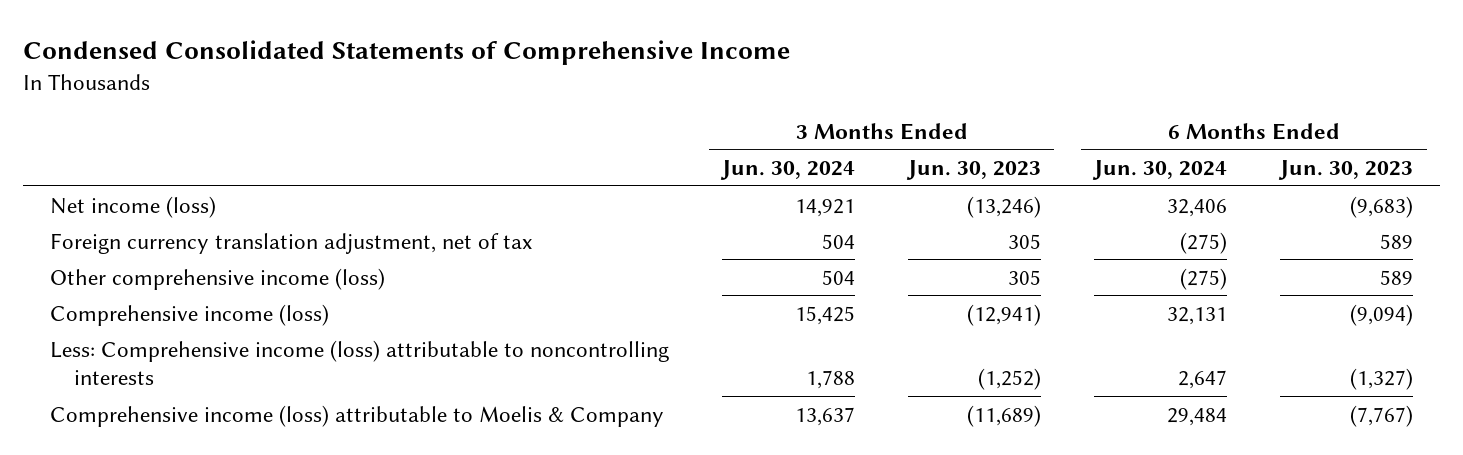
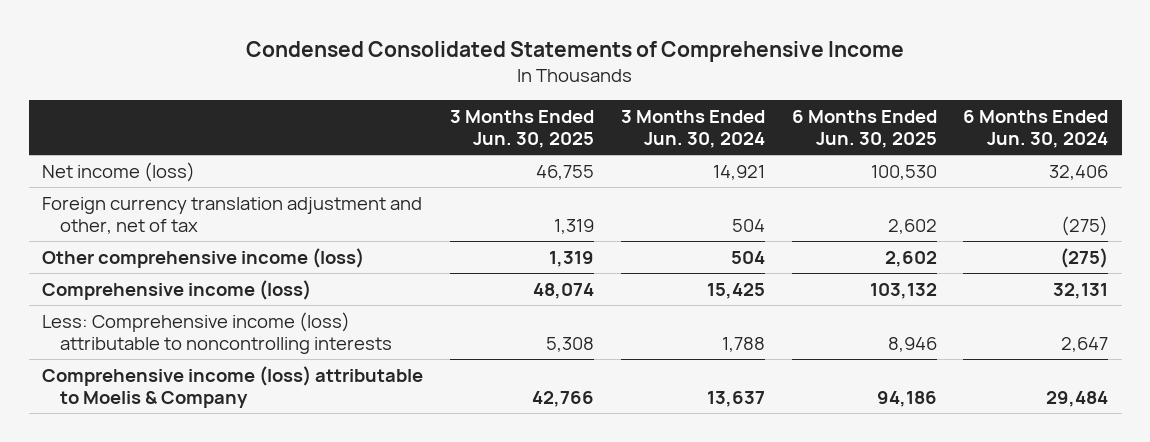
[906,160,1042,181] Jun. 30, 2023 -> none
[1278,160,1414,181] Jun. 30, 2023 -> none
none -> [449,109,594,149] 3 Months Ended Jun. 30, 2025
none -> [791,109,937,149] 6 Months Ended Jun. 30, 2025
[49,232,532,254] Foreign currency translation adjustment, net of tax -> [42,196,423,234] Foreign currency translation adjustment and other, net of tax

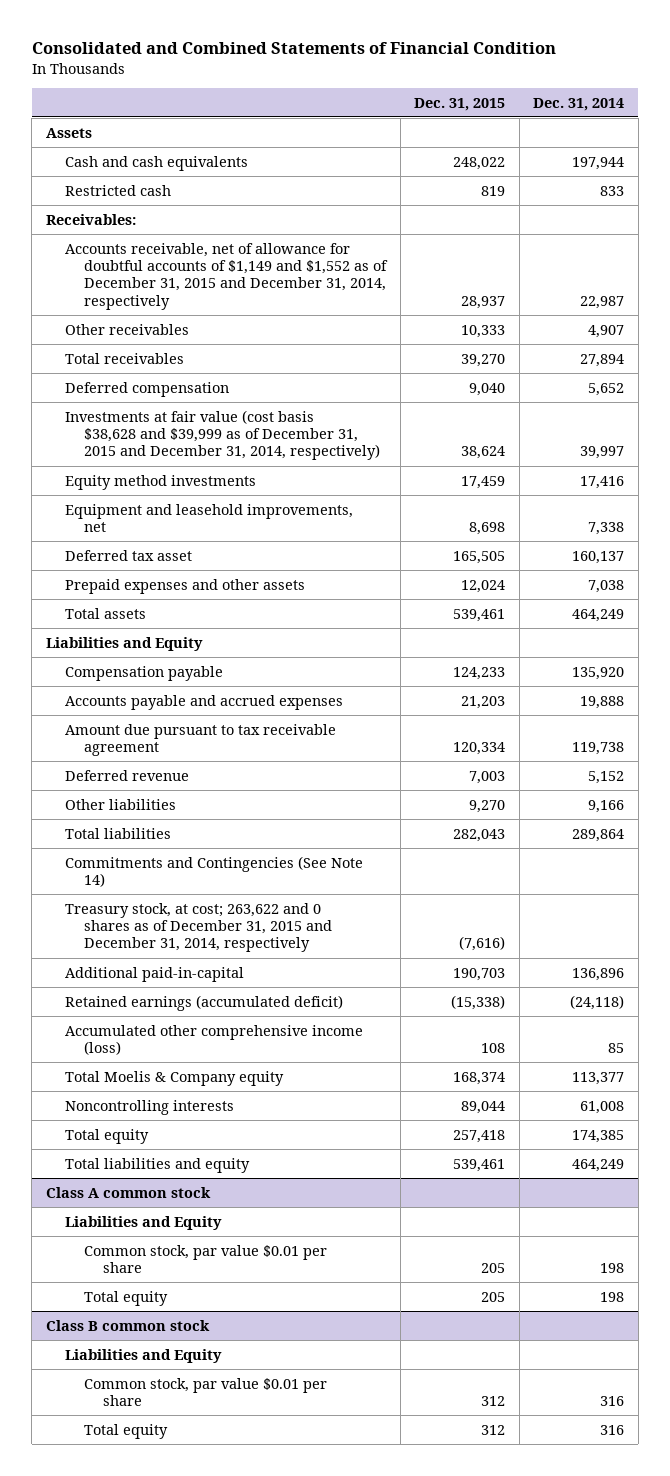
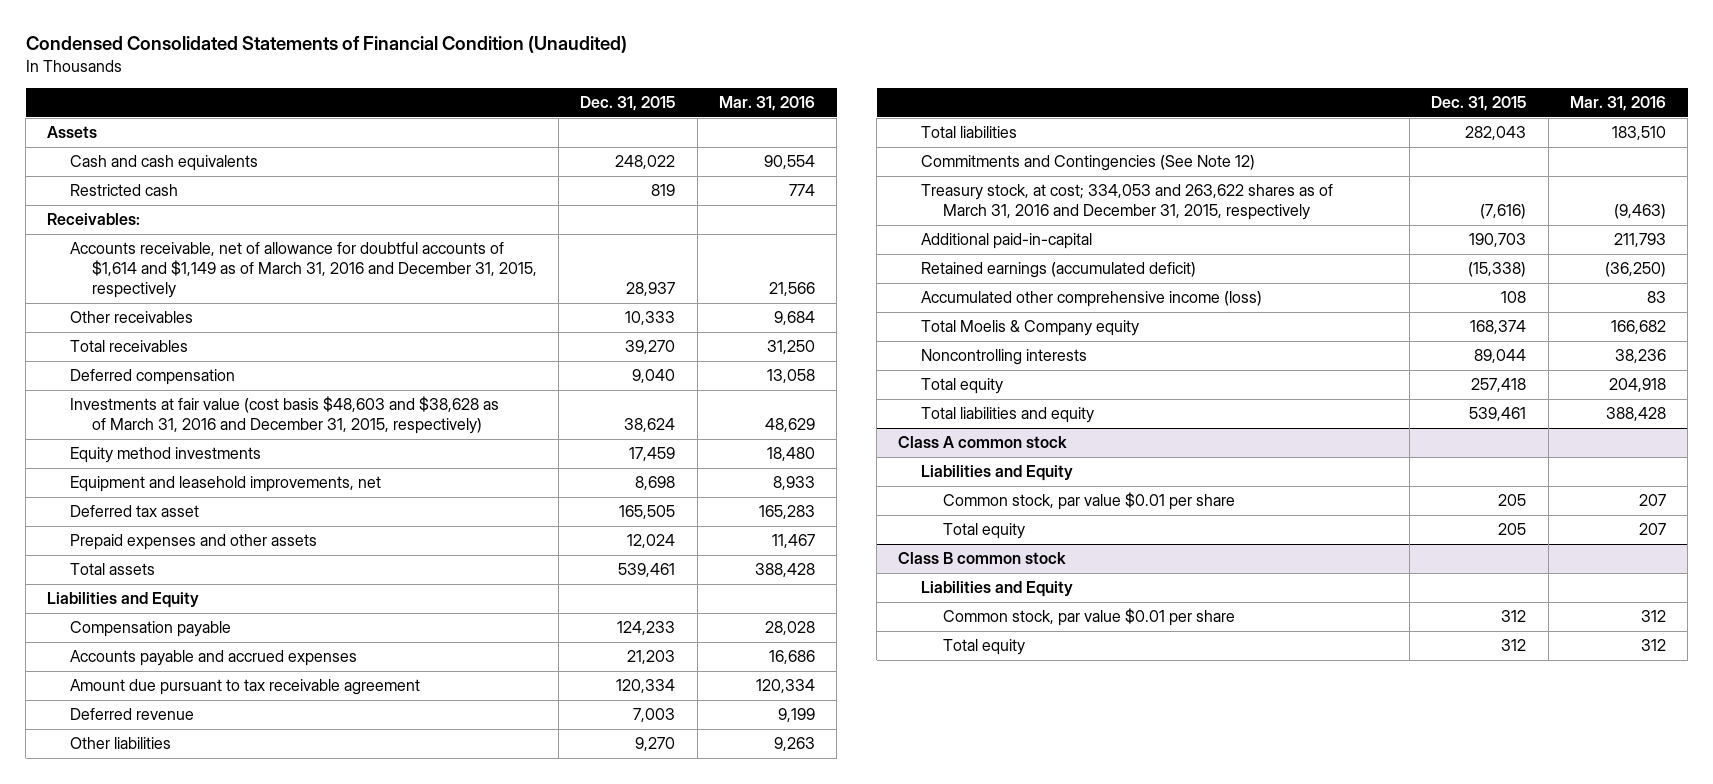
[31,42,556,55] Consolidated and Combined Statements of Financial Condition -> [25,36,627,54] Condensed Consolidated Statements of Financial Condition (Unaudited)
[533,97,625,111] Dec. 31, 2014 -> none
none -> [718,95,815,111] Mar. 31, 2016
[65,242,389,310] Accounts receivable, net of allowance for doubtful accounts of $1,149 and $1,552 as of December 31, 2015 and December 31, 2014, respectively -> [69,242,537,298] Accounts receivable, net of allowance for doubtful accounts of $1,614 and $1,149 as of March 31, 2016 and December 31, 2015, respectively
[65,409,381,461] Investments at fair value (cost basis $38,628 and $39,999 as of December 31, 2015 and December 31, 2014, respectively) -> [69,396,499,435] Investments at fair value (cost basis $48,603 and $38,628 as of March 31, 2016 and December 31, 2015, respectively)
[65,855,364,887] Commitments and Contingencies (See Note 14) -> [920,155,1255,172] Commitments and Contingencies (See Note 12)
[65,902,333,953] Treasury stock, at cost; 263,622 and 0 shares as of December 31, 2015 and December 31, 2014, respectively -> [920,184,1333,221] Treasury stock, at cost; 334,053 and 263,622 shares as of March 31, 2016 and December 31, 2015, respectively

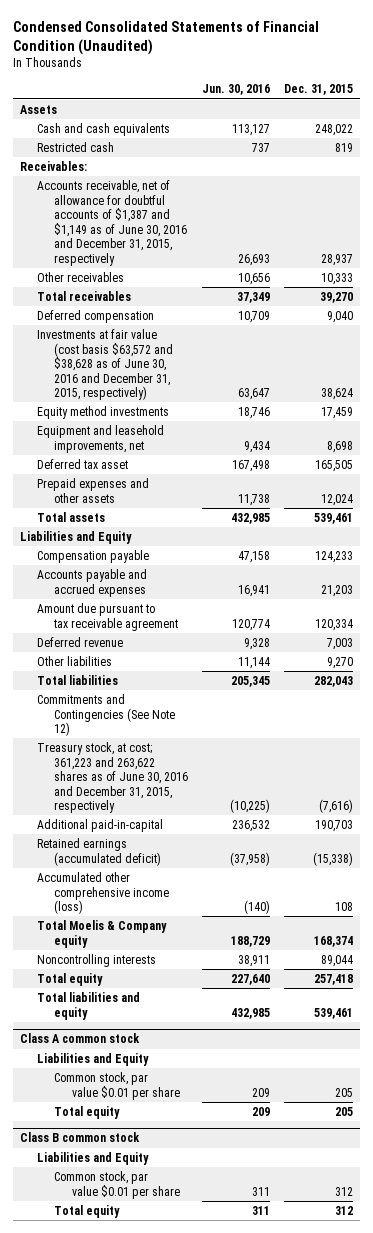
[718,95,815,111] Mar. 31, 2016 -> none
none -> [202,84,271,96] Jun. 30, 2016
[69,242,537,298] Accounts receivable, net of allowance for doubtful accounts of $1,614 and $1,149 as of March 31, 2016 and December 31, 2015, respectively -> [36,179,188,266] Accounts receivable, net of allowance for doubtful accounts of $1,387 and $1,149 as of June 30, 2016 and December 31, 2015, respectively
[69,396,499,435] Investments at fair value (cost basis $48,603 and $38,628 as of March 31, 2016 and December 31, 2015, respectively) -> [36,328,174,401] Investments at fair value (cost basis $63,572 and $38,628 as of June 30, 2016 and December 31, 2015, respectively)
[920,184,1333,221] Treasury stock, at cost; 334,053 and 263,622 shares as of March 31, 2016 and December 31, 2015, respectively -> [36,741,189,814] Treasury stock, at cost; 361,223 and 263,622 shares as of June 30, 2016 and December 31, 2015, respectively

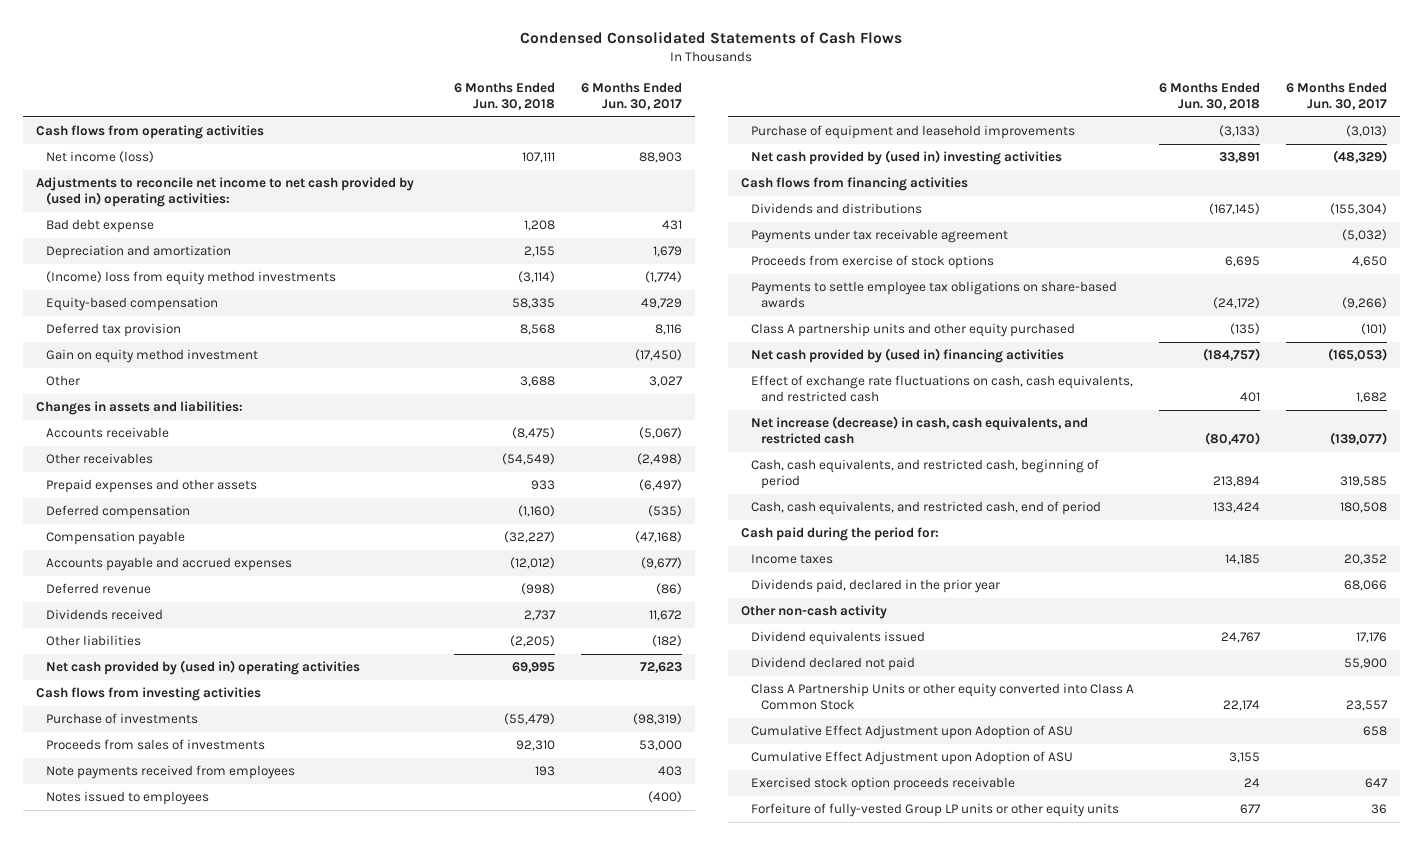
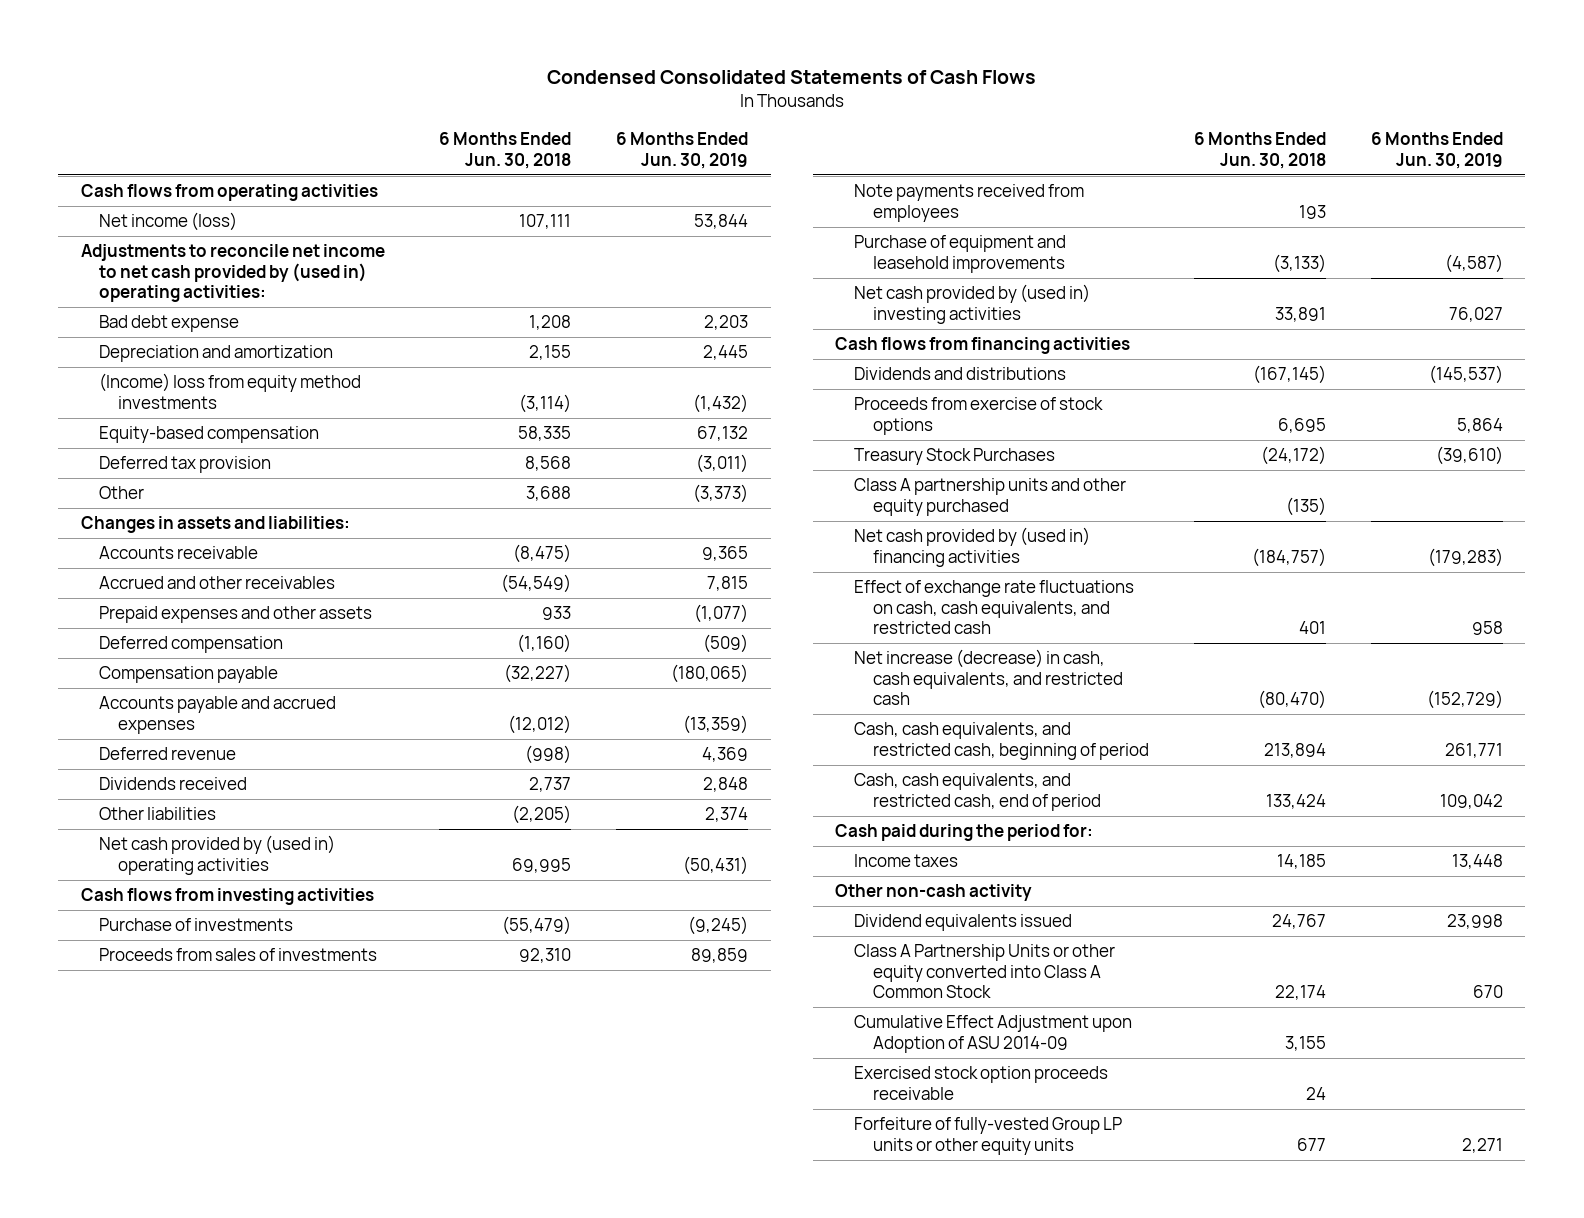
[580,81,682,111] 6 Months Ended Jun. 30, 2017 -> none
none -> [616,132,749,169] 6 Months Ended Jun. 30, 2019
[45,349,258,364] Gain on equity method investment -> none
[45,453,153,465] Other receivables -> [99,576,336,590] Accrued and other receivables
[45,791,209,806] Notes issued to employees -> none
[750,229,1008,244] Payments under tax receivable agreement -> none
[750,281,1117,309] Payments to settle employee tax obligations on share-based awards -> [854,448,1056,466] Treasury Stock Purchases
[750,579,1000,594] Dividends paid, declared in the prior year -> none
[750,657,915,672] Dividend declared not paid -> none
[750,725,1073,740] Cumulative Effect Adjustment upon Adoption of ASU -> none
[750,751,1073,766] Cumulative Effect Adjustment upon Adoption of ASU -> [854,1015,1133,1053] Cumulative Effect Adjustment upon Adoption of ASU 2014-09

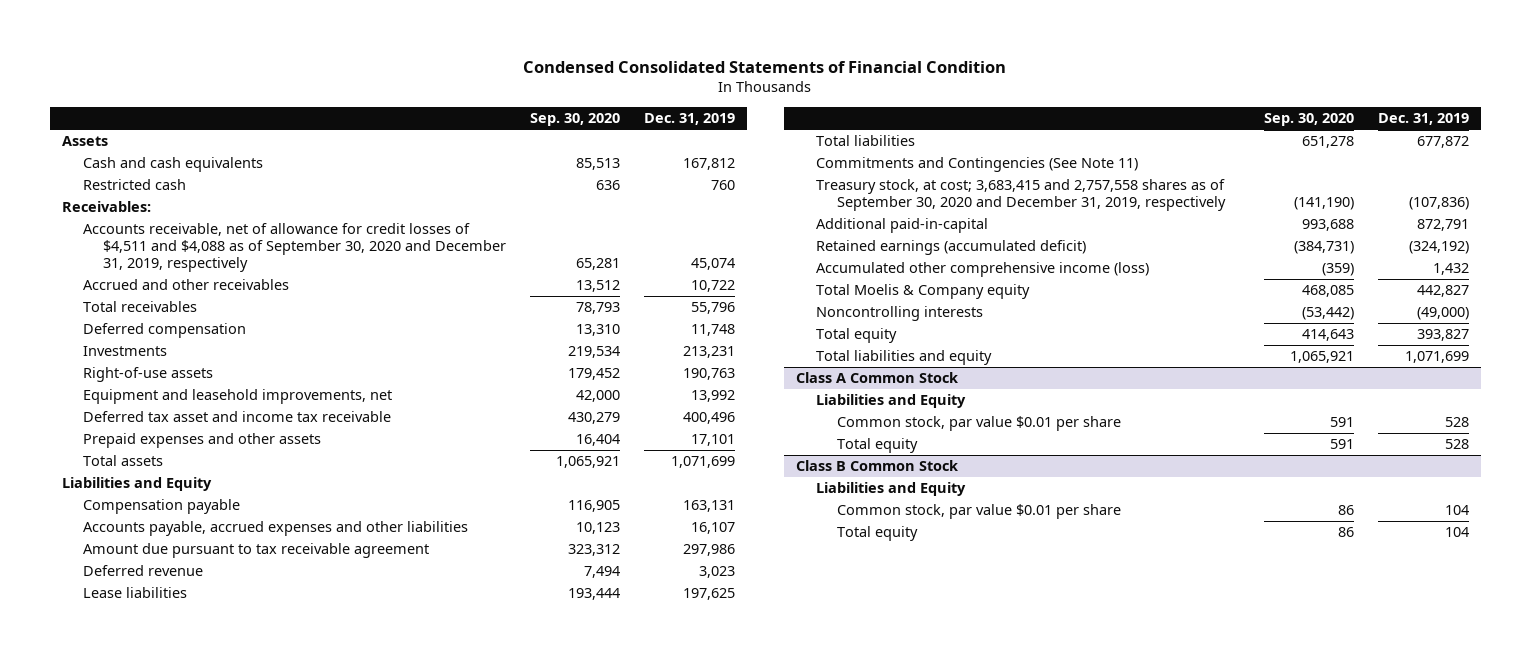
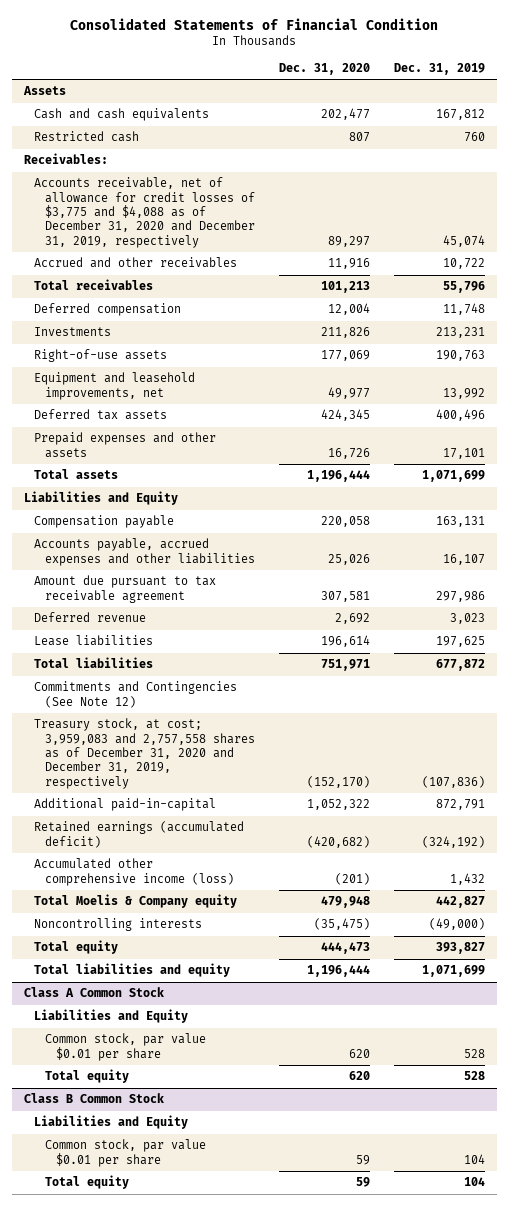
[523,60,1007,73] Condensed Consolidated Statements of Financial Condition -> [70,17,439,30] Consolidated Statements of Financial Condition
[530,113,621,127] Sep. 30, 2020 -> none
none -> [278,63,370,76] Dec. 31, 2020
[82,223,507,273] Accounts receivable, net of allowance for credit losses of $4,511 and $4,088 as of September 30, 2020 and December 31, 2019, respectively -> [34,177,256,248] Accounts receivable, net of allowance for credit losses of $3,775 and $4,088 as of December 31, 2020 and December 31, 2019, respectively
[82,411,391,423] Deferred tax asset and income tax receivable -> [34,409,168,421] Deferred tax assets
[816,157,1139,173] Commitments and Contingencies (See Note 11) -> [34,681,238,708] Commitments and Contingencies (See Note 12)
[816,179,1226,212] Treasury stock, at cost; 3,683,415 and 2,757,558 shares as of September 30, 2020 and December 31, 2019, respectively -> [34,718,256,789] Treasury stock, at cost; 3,959,083 and 2,757,558 shares as of December 31, 2020 and December 31, 2019, respectively

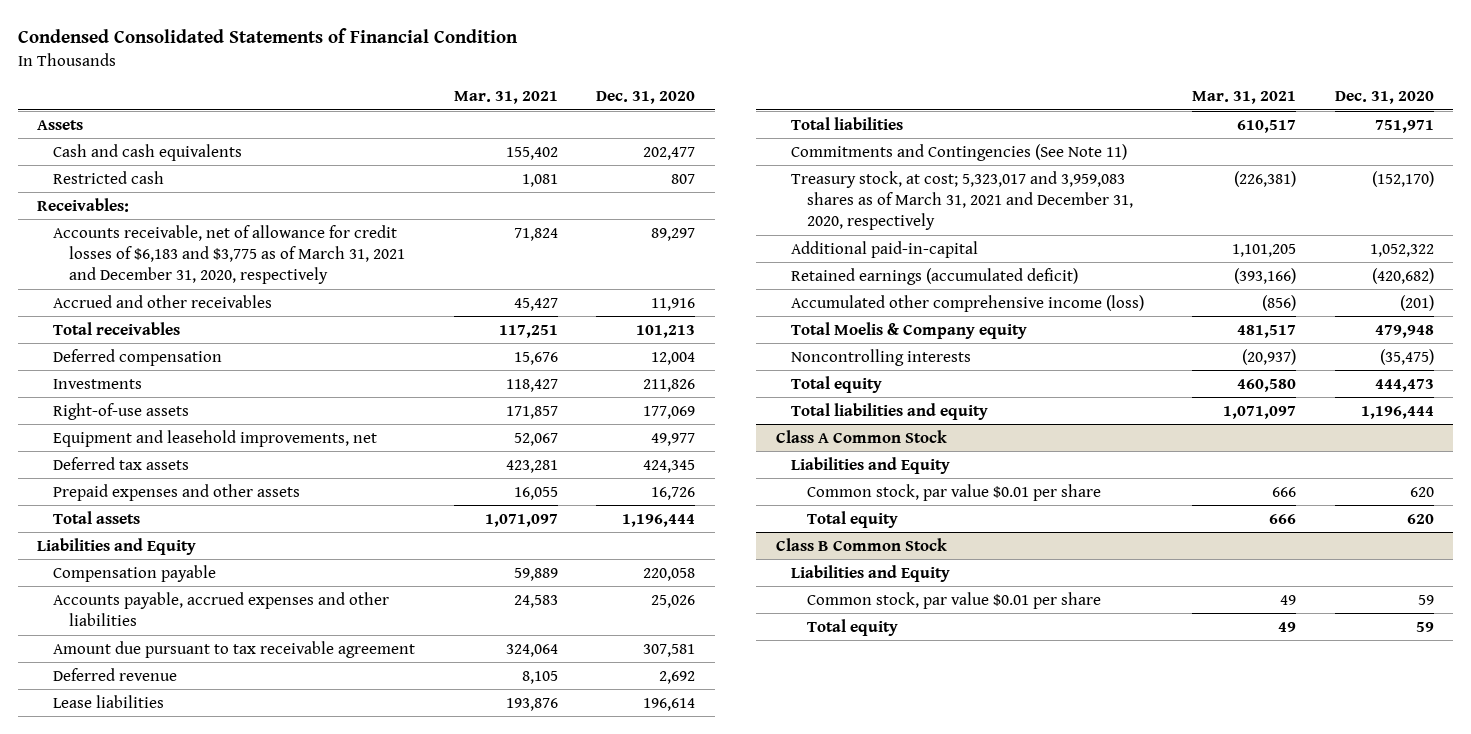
[70,17,439,30] Consolidated Statements of Financial Condition -> [17,28,518,44] Condensed Consolidated Statements of Financial Condition
[393,63,485,76] Dec. 31, 2019 -> none
none -> [453,91,558,105] Mar. 31, 2021
[34,177,256,248] Accounts receivable, net of allowance for credit losses of $3,775 and $4,088 as of December 31, 2020 and December 31, 2019, respectively -> [52,224,405,285] Accounts receivable, net of allowance for credit losses of $6,183 and $3,775 as of March 31, 2021 and December 31, 2020, respectively
[34,681,238,708] Commitments and Contingencies (See Note 12) -> [791,143,1128,161] Commitments and Contingencies (See Note 11)
[34,718,256,789] Treasury stock, at cost; 3,959,083 and 2,757,558 shares as of December 31, 2020 and December 31, 2019, respectively -> [791,170,1133,231] Treasury stock, at cost; 5,323,017 and 3,959,083 shares as of March 31, 2021 and December 31, 2020, respectively

